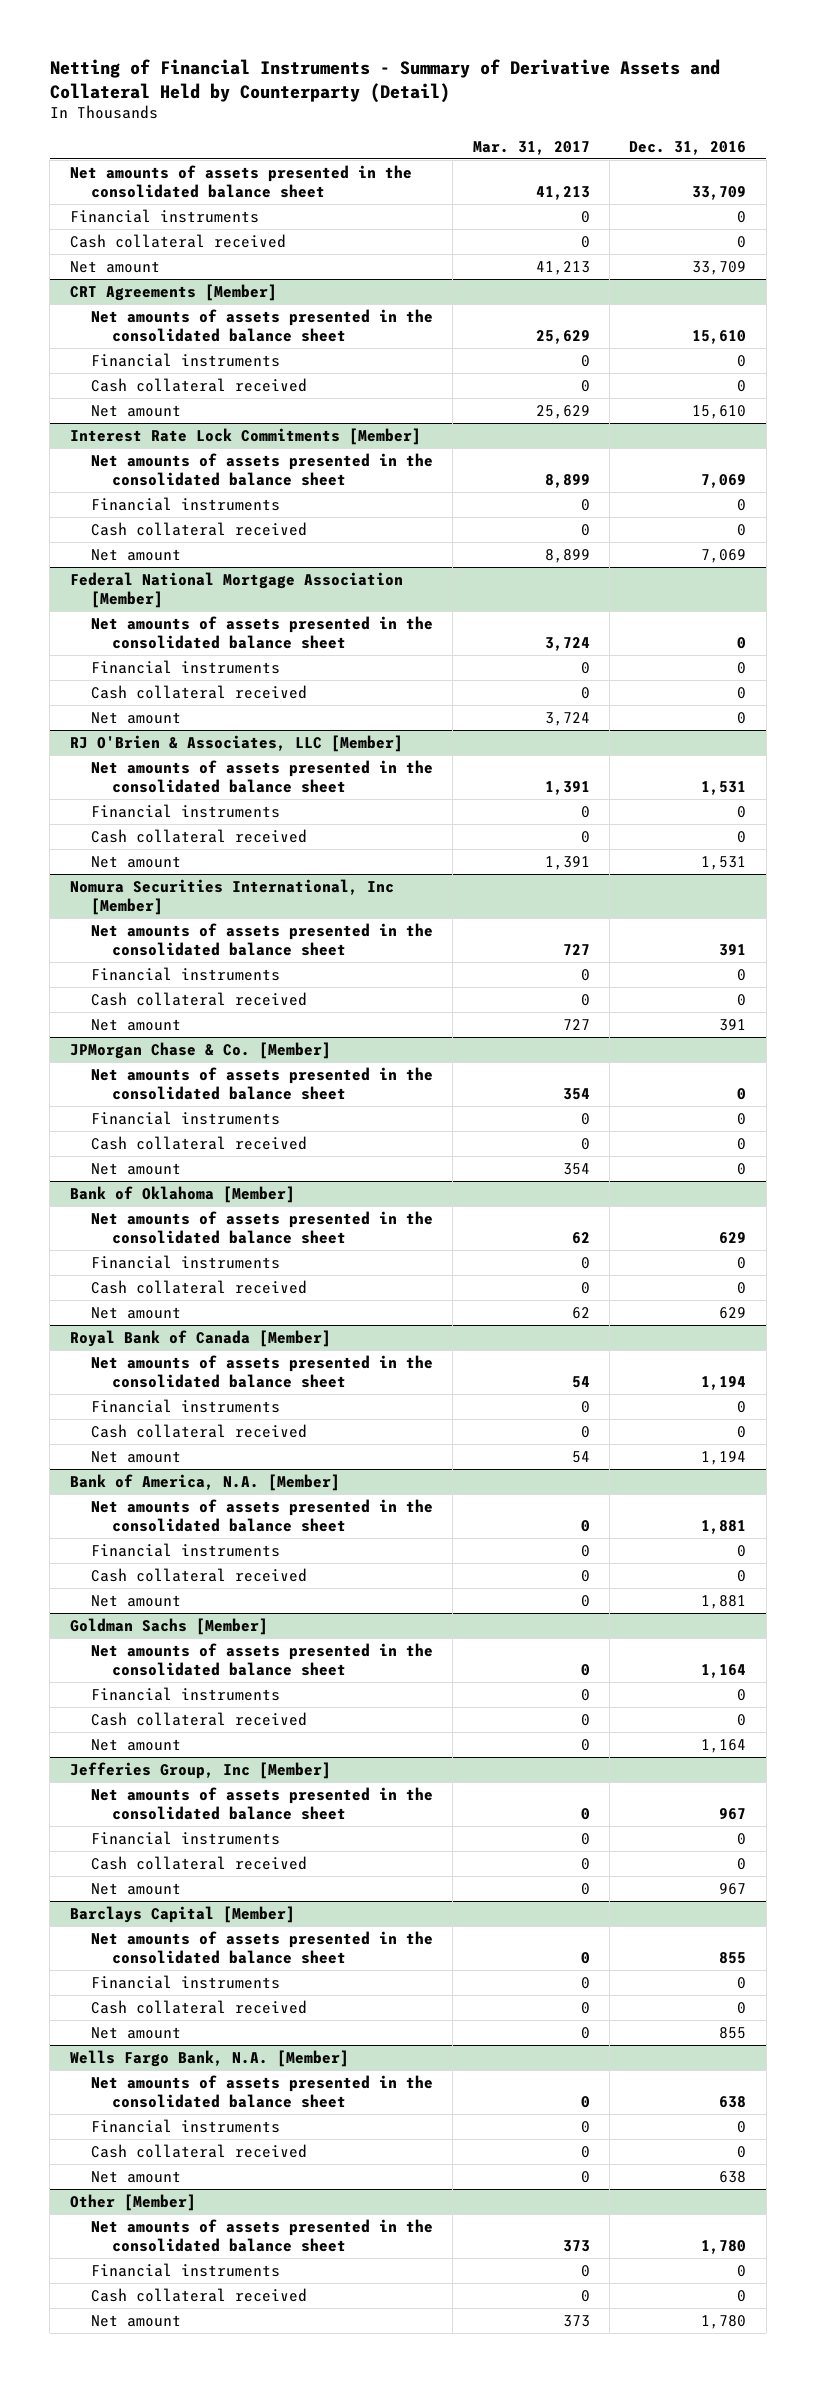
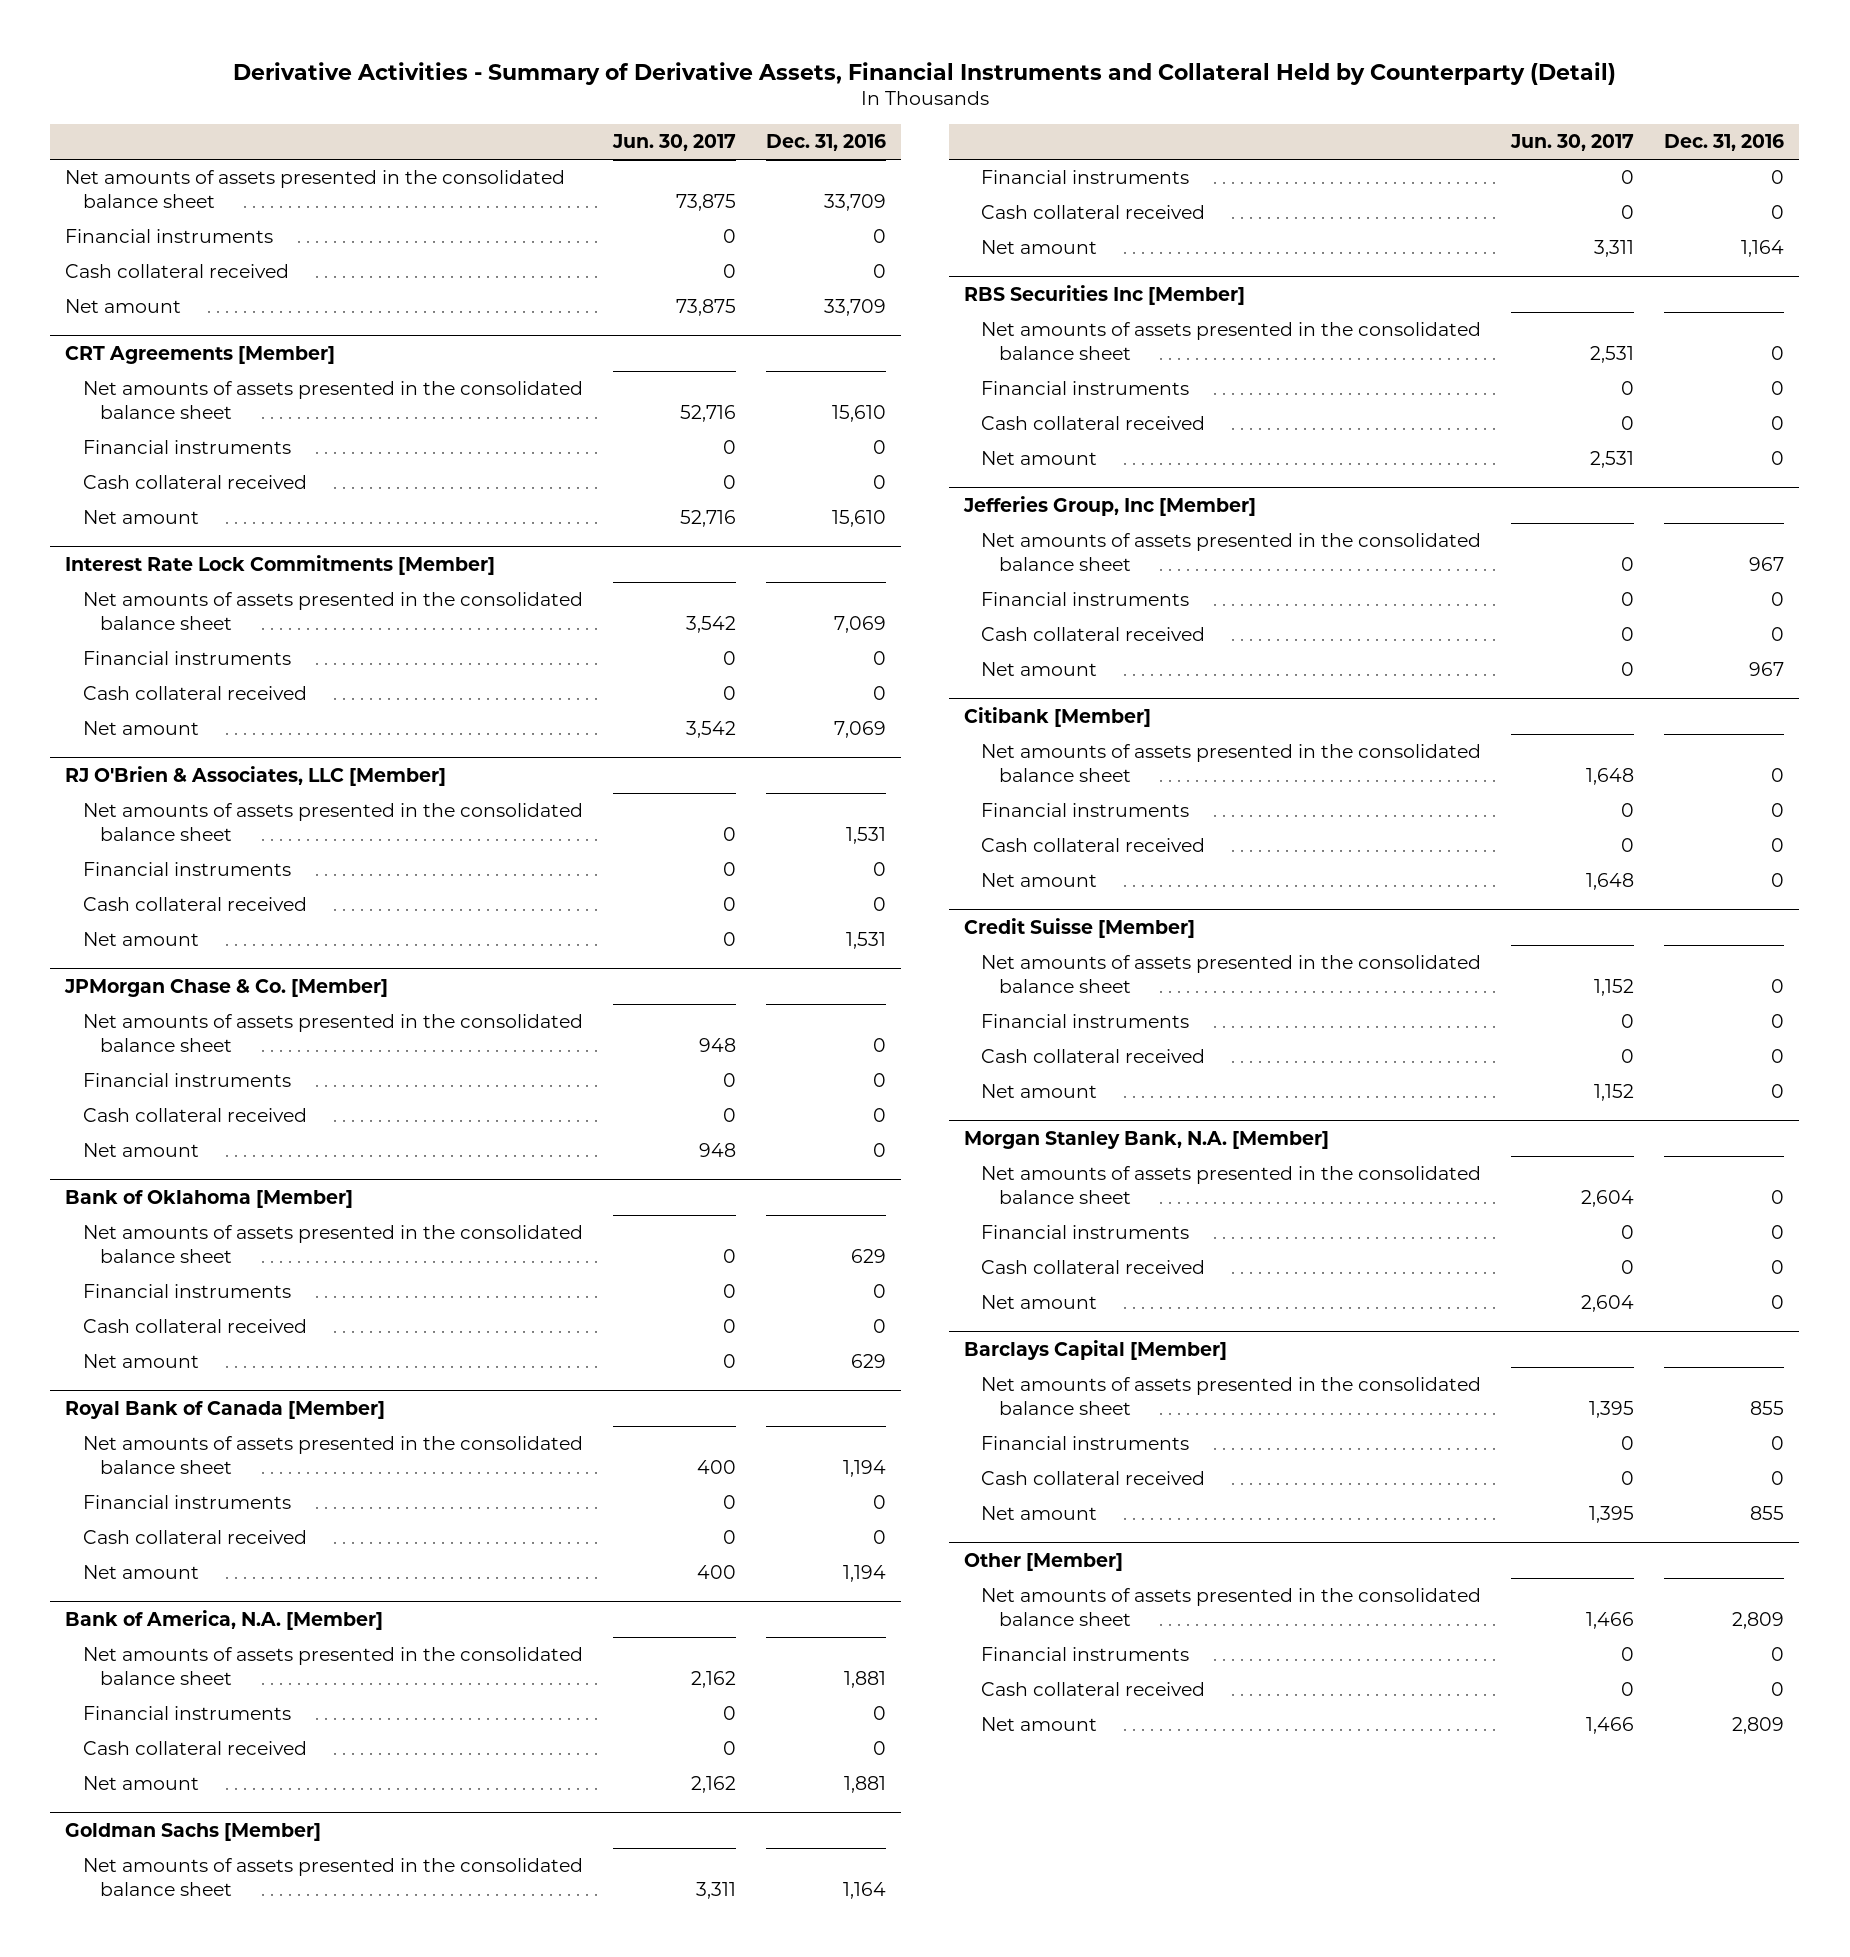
[49,58,720,103] Netting of Financial Instruments - Summary of Derivative Assets and Collateral Held by Counterparty (Detail) -> [232,61,1616,85] Derivative Activities - Summary of Derivative Assets, Financial Instruments and Collateral Held by Counterparty (Detail)
[472,140,590,155] Mar. 31, 2017 -> none
none -> [611,134,736,152] Jun. 30, 2017
[69,571,403,608] Federal National Mortgage Association [Member] -> none
[90,615,433,649] Net amounts of assets presented in the consolidated balance sheet -> none
[90,659,280,674] Financial instruments -> none
[90,684,307,699] Cash collateral received -> none
[90,711,181,724] Net amount -> none
[69,878,394,915] Nomura Securities International, Inc [Member] -> none
[90,922,433,956] Net amounts of assets presented in the consolidated balance sheet -> none
[90,966,280,981] Financial instruments -> none
[90,991,307,1006] Cash collateral received -> none
[90,1018,181,1031] Net amount -> none
none -> [963,284,1245,305] RBS Securities Inc [Member]
none -> [981,322,1482,360] Net amounts of assets presented in the consolidated balance sheet
none -> [981,381,1190,396] Financial instruments
none -> [981,416,1206,431] Cash collateral received
none -> [981,451,1098,466] Net amount
none -> [963,706,1151,727] Citibank [Member]
none -> [981,744,1482,782] Net amounts of assets presented in the consolidated balance sheet
none -> [981,803,1190,818] Financial instruments
none -> [981,838,1206,853] Cash collateral received
none -> [981,873,1098,888] Net amount
none -> [963,917,1195,938] Credit Suisse [Member]
none -> [981,955,1482,993] Net amounts of assets presented in the consolidated balance sheet
none -> [981,1014,1190,1029] Financial instruments
none -> [981,1049,1206,1064] Cash collateral received
none -> [981,1084,1098,1099] Net amount
none -> [963,1130,1329,1149] Morgan Stanley Bank, N.A. [Member]
none -> [981,1166,1482,1204] Net amounts of assets presented in the consolidated balance sheet
none -> [981,1225,1190,1240] Financial instruments
none -> [981,1260,1206,1275] Cash collateral received
none -> [981,1295,1098,1310] Net amount
[69,2049,349,2067] Wells Fargo Bank, N.A. [Member] -> none
[90,2074,433,2108] Net amounts of assets presented in the consolidated balance sheet -> none
[90,2118,280,2133] Financial instruments -> none
[90,2143,307,2158] Cash collateral received -> none
[90,2170,181,2183] Net amount -> none
[701,2239,747,2254] 1,780 -> [1732,1611,1785,1629] 2,809
[701,2314,747,2329] 1,780 -> [1732,1717,1785,1735] 2,809

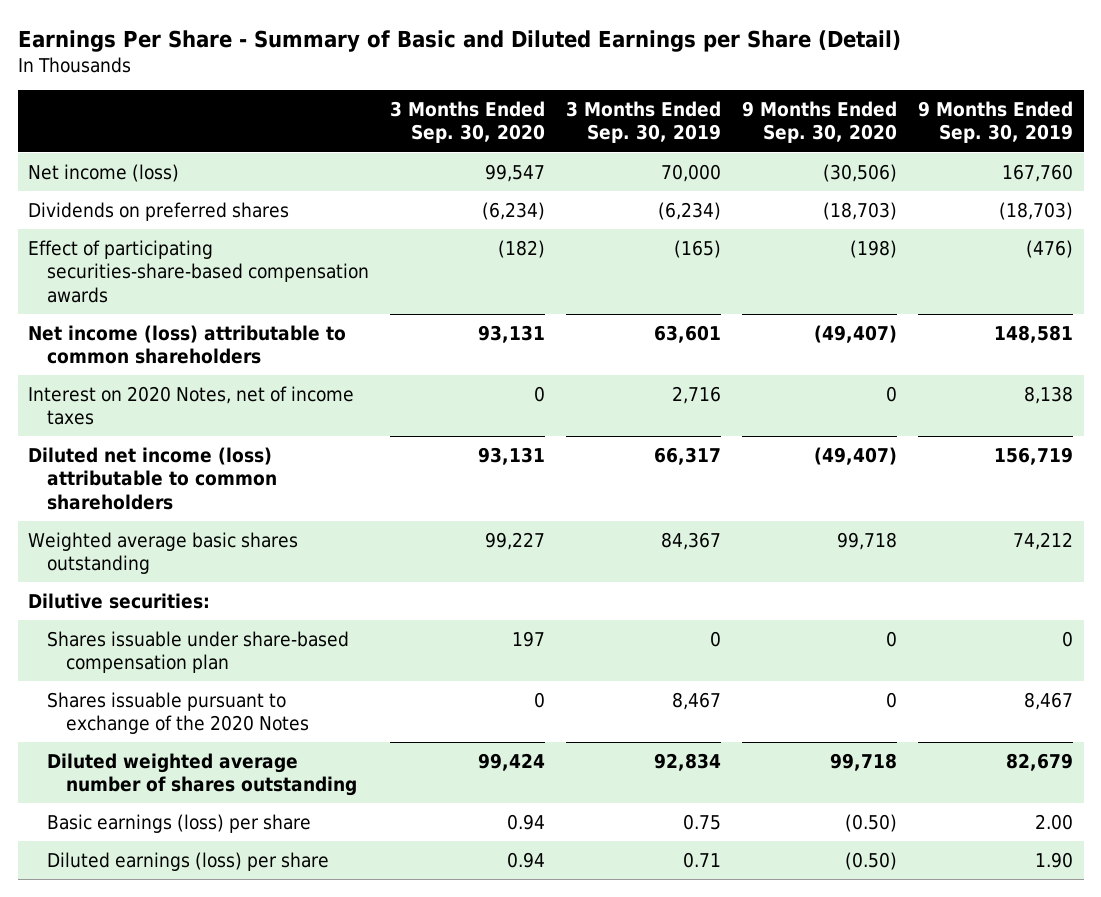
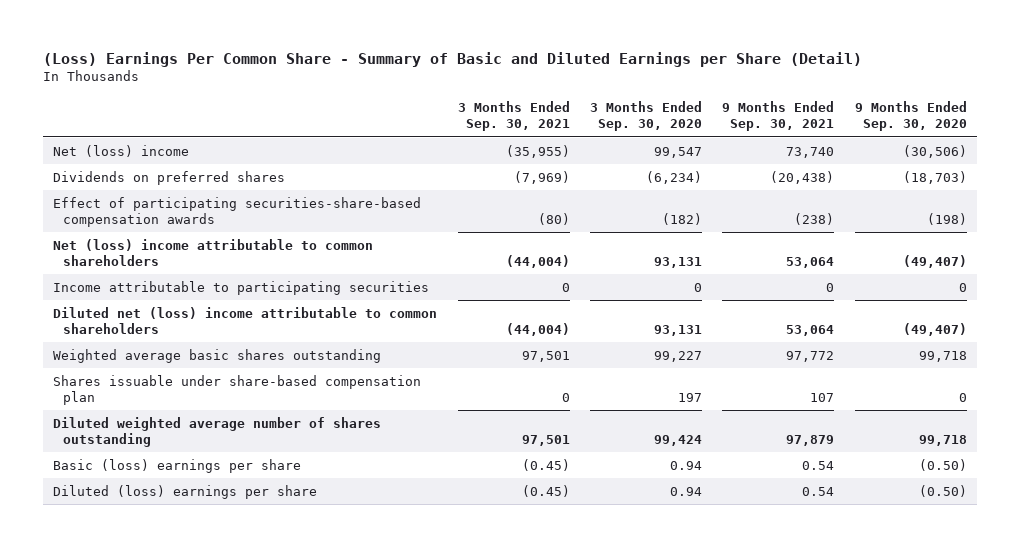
[17,29,901,52] Earnings Per Share - Summary of Basic and Diluted Earnings per Share (Detail) -> [43,51,863,67] (Loss) Earnings Per Common Share - Summary of Basic and Diluted Earnings per Share (Detail)
[566,100,722,144] 3 Months Ended Sep. 30, 2019 -> none
[918,100,1074,144] 9 Months Ended Sep. 30, 2019 -> none
none -> [457,101,570,132] 3 Months Ended Sep. 30, 2021
none -> [722,101,835,132] 9 Months Ended Sep. 30, 2021
[28,163,180,182] Net income (loss) -> [53,144,190,157] Net (loss) income
[28,385,355,426] Interest on 2020 Notes, net of income taxes -> none
[28,324,347,365] Net income (loss) attributable to common shareholders -> [53,238,374,267] Net (loss) income attributable to common shareholders
none -> [53,280,430,295] Income attributable to participating securities
[28,446,278,510] Diluted net income (loss) attributable to common shareholders -> [53,306,438,335] Diluted net (loss) income attributable to common shareholders
[28,592,211,609] Dilutive securities: -> none
[47,691,310,735] Shares issuable pursuant to exchange of the 2020 Notes -> none
[47,813,312,833] Basic earnings (loss) per share -> [53,458,302,473] Basic (loss) earnings per share
[47,851,330,871] Diluted earnings (loss) per share -> [53,484,318,499] Diluted (loss) earnings per share

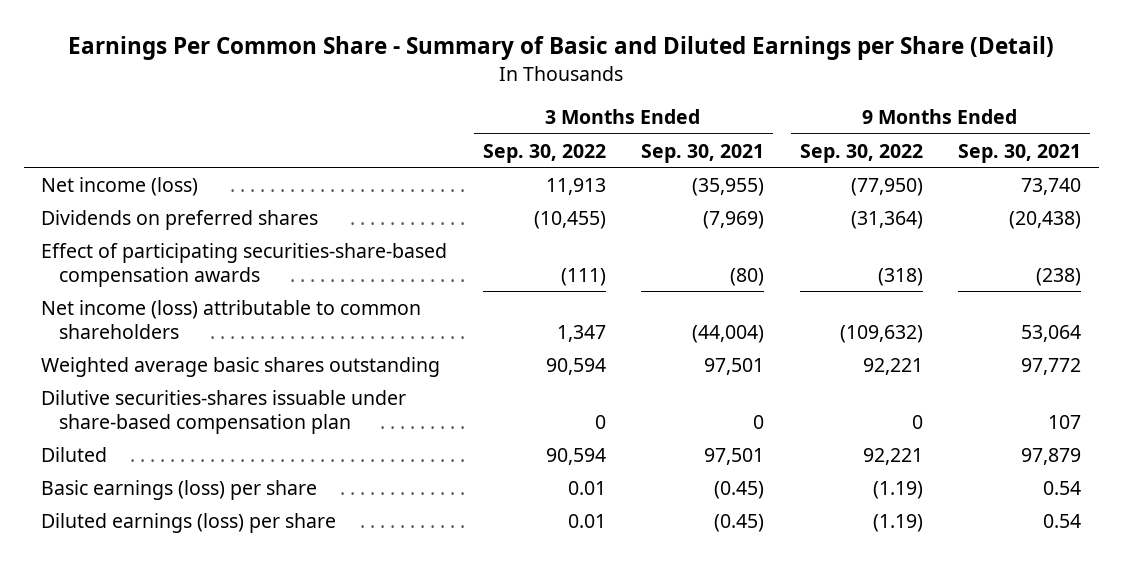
[43,51,863,67] (Loss) Earnings Per Common Share - Summary of Basic and Diluted Earnings per Share (Detail) -> [68,36,1055,61] Earnings Per Common Share - Summary of Basic and Diluted Earnings per Share (Detail)
[590,101,703,132] 3 Months Ended Sep. 30, 2020 -> none
[854,101,967,132] 9 Months Ended Sep. 30, 2020 -> none
none -> [482,143,606,163] Sep. 30, 2022
none -> [799,143,923,163] Sep. 30, 2022
[53,144,190,157] Net (loss) income -> [41,176,199,196] Net income (loss)
[53,280,430,295] Income attributable to participating securities -> none
[53,306,438,335] Diluted net (loss) income attributable to common shareholders -> none
[53,238,374,267] Net (loss) income attributable to common shareholders -> [41,299,422,339] Net income (loss) attributable to common shareholders
[53,374,422,406] Shares issuable under share-based compensation plan -> [41,389,407,434] Dilutive securities-shares issuable under share-based compensation plan
[53,416,382,448] Diluted weighted average number of shares outstanding -> [41,446,108,462] Diluted
[53,458,302,473] Basic (loss) earnings per share -> [41,479,318,500] Basic earnings (loss) per share
[53,484,318,499] Diluted (loss) earnings per share -> [41,512,337,533] Diluted earnings (loss) per share

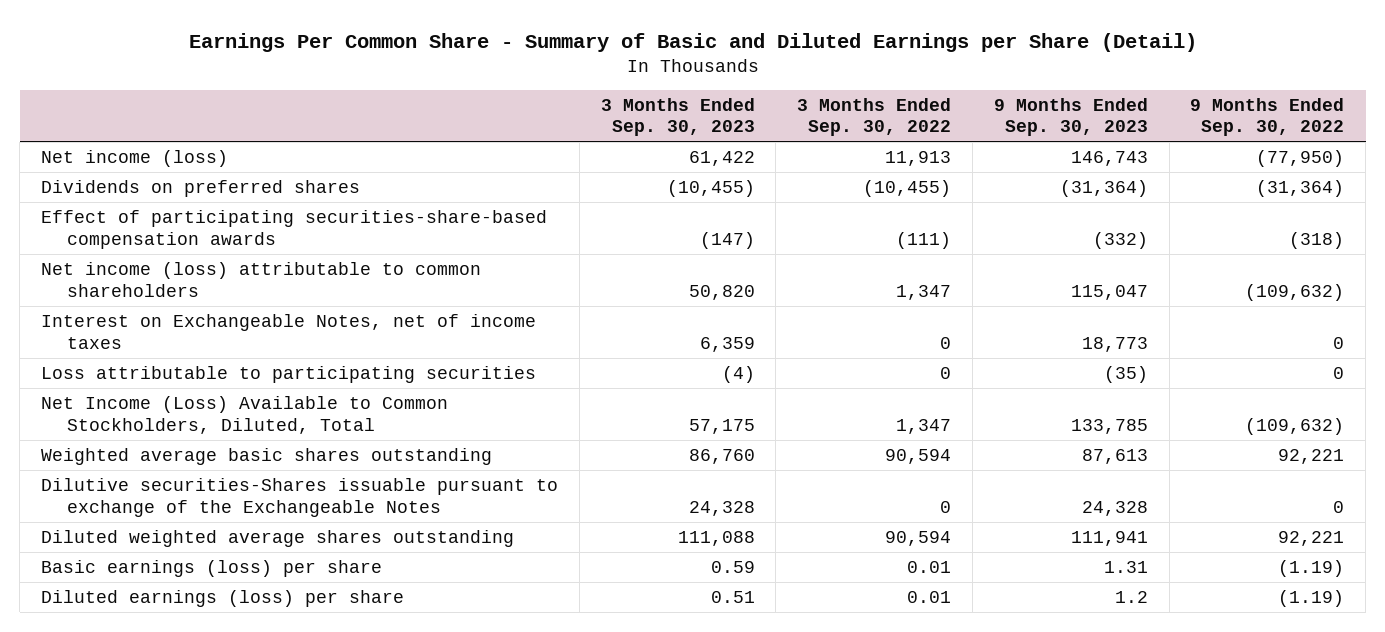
[641,143,765,163] Sep. 30, 2021 -> none
[958,143,1082,163] Sep. 30, 2021 -> none
none -> [600,97,755,137] 3 Months Ended Sep. 30, 2023
none -> [993,97,1148,137] 9 Months Ended Sep. 30, 2023
none -> [41,314,537,349] Interest on Exchangeable Notes, net of income taxes
none -> [41,366,537,384] Loss attributable to participating securities
none -> [41,396,449,434] Net Income (Loss) Available to Common Stockholders, Diluted, Total
[41,389,407,434] Dilutive securities-shares issuable under share-based compensation plan -> none
none -> [41,478,559,517] Dilutive securities-Shares issuable pursuant to exchange of the Exchangeable Notes
[41,446,108,462] Diluted -> [41,530,515,548] Diluted weighted average shares outstanding

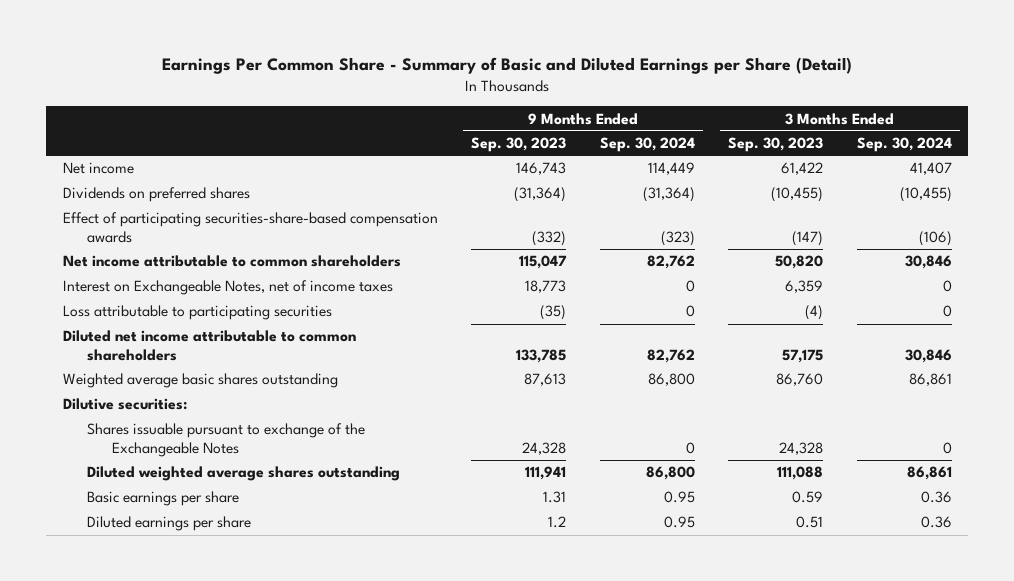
[797,97,952,137] 3 Months Ended Sep. 30, 2022 -> none
[1190,97,1345,137] 9 Months Ended Sep. 30, 2022 -> none
none -> [599,137,695,153] Sep. 30, 2024
none -> [856,137,952,153] Sep. 30, 2024
[41,150,229,168] Net income (loss) -> [62,162,134,175] Net income
[41,262,482,297] Net income (loss) attributable to common shareholders -> [62,255,401,268] Net income attributable to common shareholders
[41,396,449,434] Net Income (Loss) Available to Common Stockholders, Diluted, Total -> [62,330,356,361] Diluted net income attributable to common shareholders
none -> [62,398,187,411] Dilutive securities:
[41,478,559,517] Dilutive securities-Shares issuable pursuant to exchange of the Exchangeable Notes -> [87,423,366,457] Shares issuable pursuant to exchange of the Exchangeable Notes
[41,560,383,578] Basic earnings (loss) per share -> [87,491,240,507] Basic earnings per share
[41,590,405,608] Diluted earnings (loss) per share -> [87,516,252,532] Diluted earnings per share

